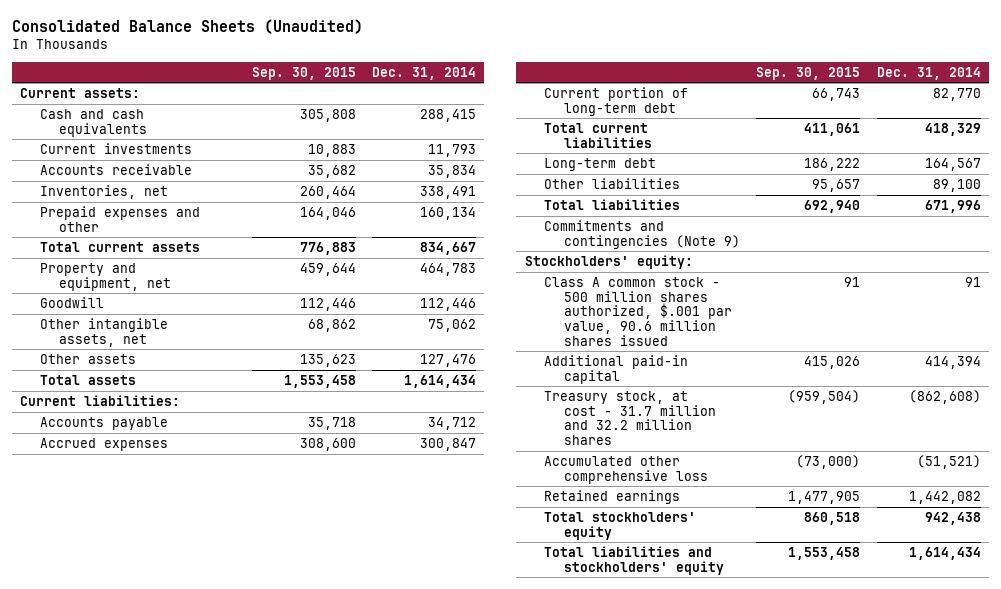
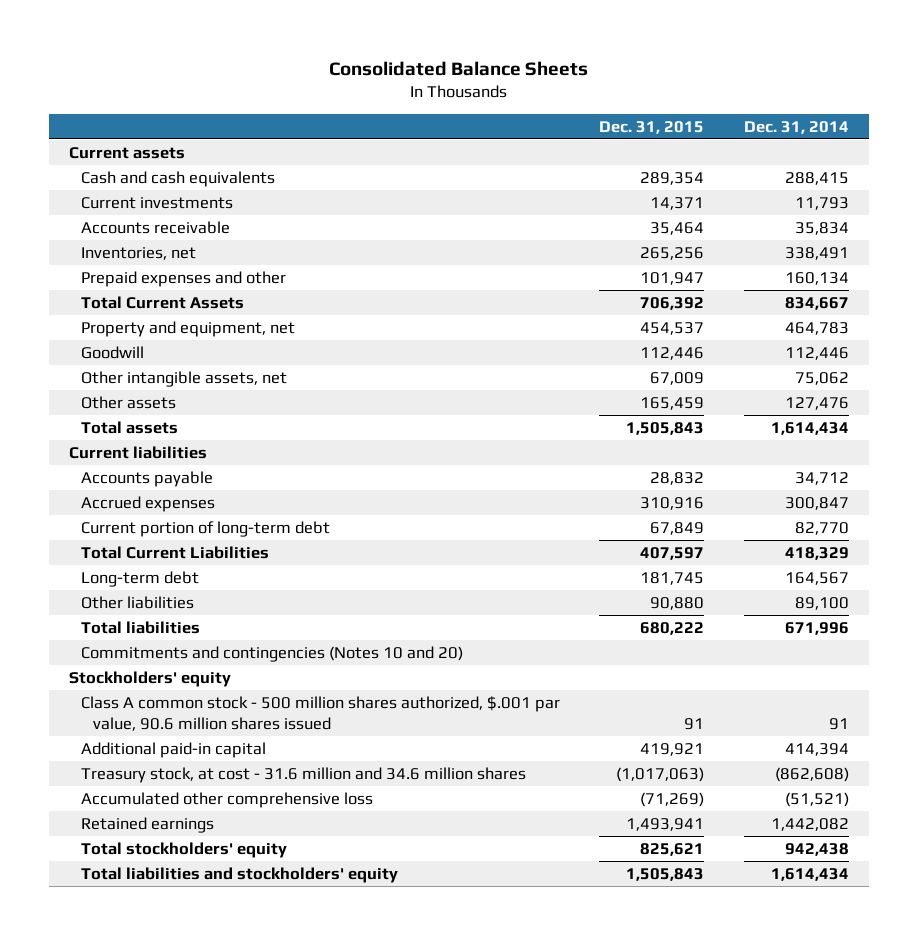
[11,18,363,34] Consolidated Balance Sheets (Unaudited) -> [329,61,589,77] Consolidated Balance Sheets
[251,66,356,80] Sep. 30, 2015 -> none
none -> [599,120,705,134] Dec. 31, 2015
[20,87,141,98] Current assets: -> [69,146,186,159] Current assets
[39,241,200,252] Total current assets -> [81,295,245,309] Total Current Assets
[20,394,181,406] Current liabilities: -> [69,445,208,459] Current liabilities
[544,122,652,148] Total current liabilities -> [81,545,270,559] Total Current Liabilities
[544,219,740,249] Commitments and contingencies (Note 9) -> [81,645,464,662] Commitments and contingencies (Notes 10 and 20)
[524,254,693,269] Stockholders' equity: -> [69,670,232,687] Stockholders' equity
[544,390,716,445] Treasury stock, at cost - 31.7 million and 32.2 million shares -> [81,766,527,783] Treasury stock, at cost - 31.6 million and 34.6 million shares

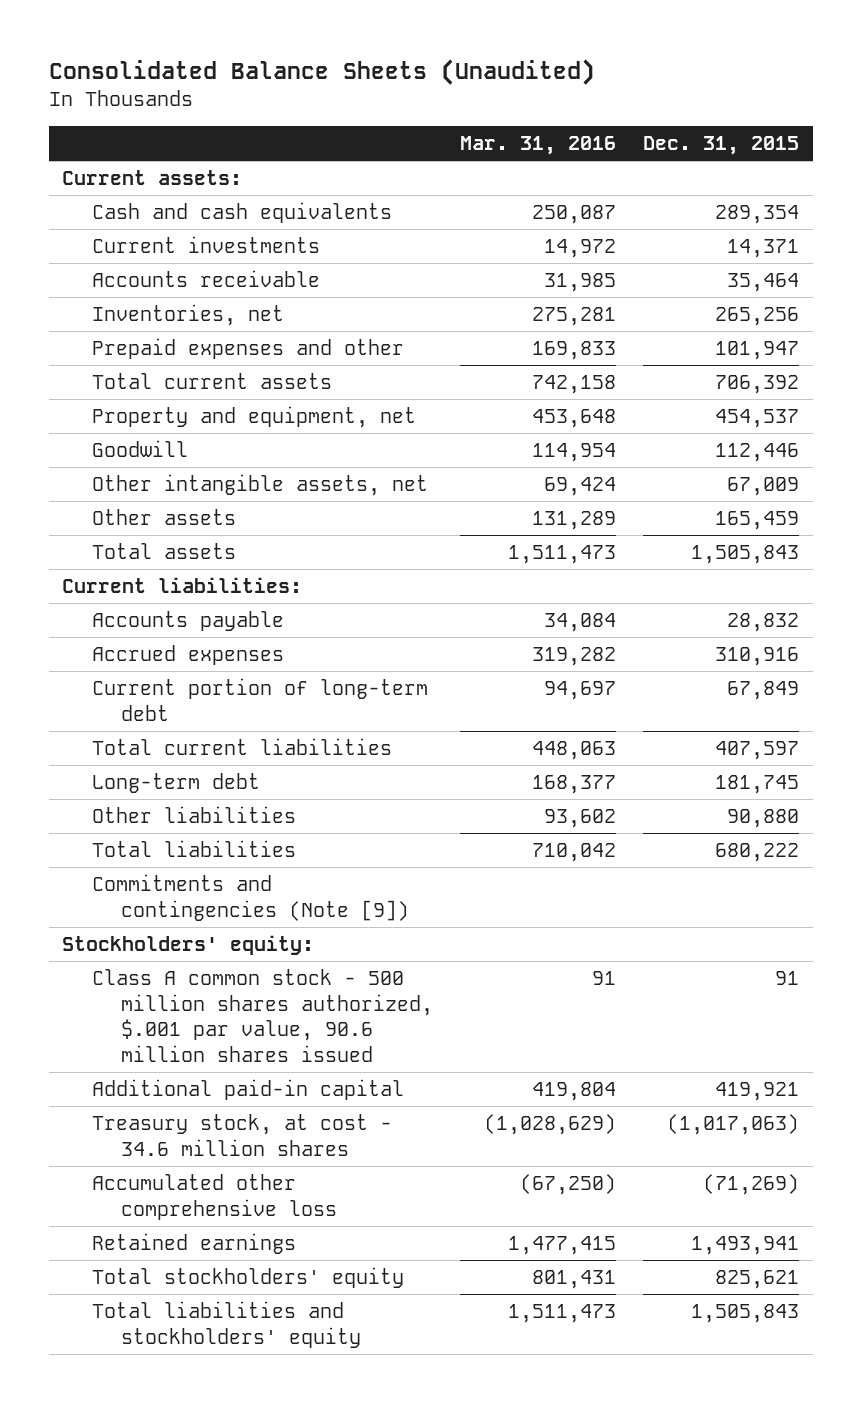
[329,61,589,77] Consolidated Balance Sheets -> [48,59,595,86] Consolidated Balance Sheets (Unaudited)
[743,120,849,134] Dec. 31, 2014 -> none
none -> [460,136,617,156] Mar. 31, 2016
[69,146,186,159] Current assets -> [62,170,243,186] Current assets:
[81,295,245,309] Total Current Assets -> [91,373,332,390] Total current assets
[69,445,208,459] Current liabilities -> [62,577,303,594] Current liabilities:
[81,545,270,559] Total Current Liabilities -> [91,738,392,756] Total current liabilities
[81,645,464,662] Commitments and contingencies (Notes 10 and 20) -> [91,874,409,921] Commitments and contingencies (Note [9])
[69,670,232,687] Stockholders' equity -> [62,935,315,956] Stockholders' equity:
[81,766,527,783] Treasury stock, at cost - 31.6 million and 34.6 million shares -> [91,1114,392,1156] Treasury stock, at cost - 34.6 million shares

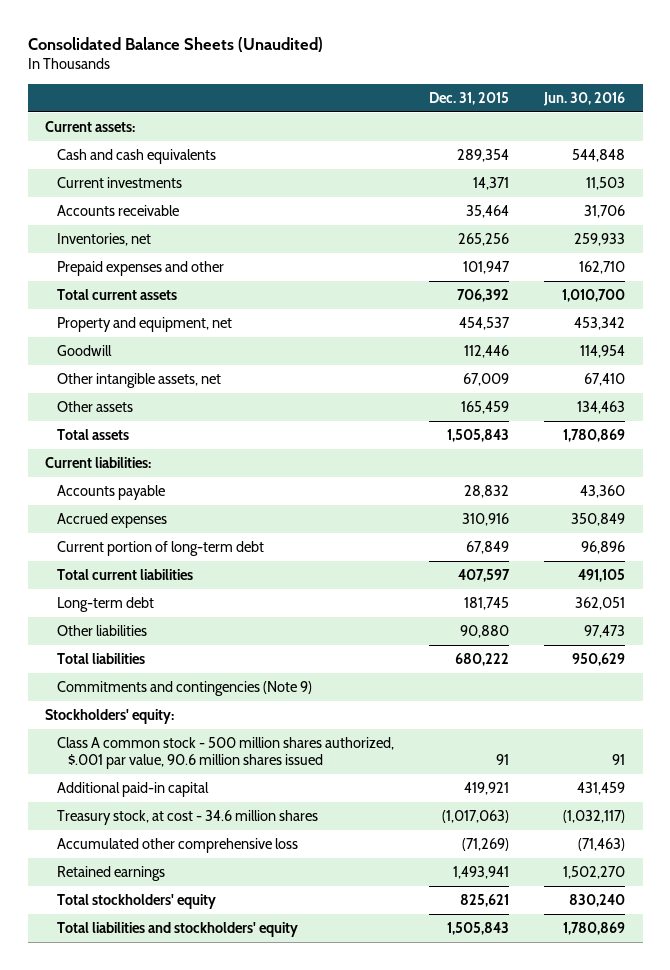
[460,136,617,156] Mar. 31, 2016 -> none
none -> [543,91,626,106] Jun. 30, 2016
[91,874,409,921] Commitments and contingencies (Note [9]) -> [56,681,312,697] Commitments and contingencies (Note 9)

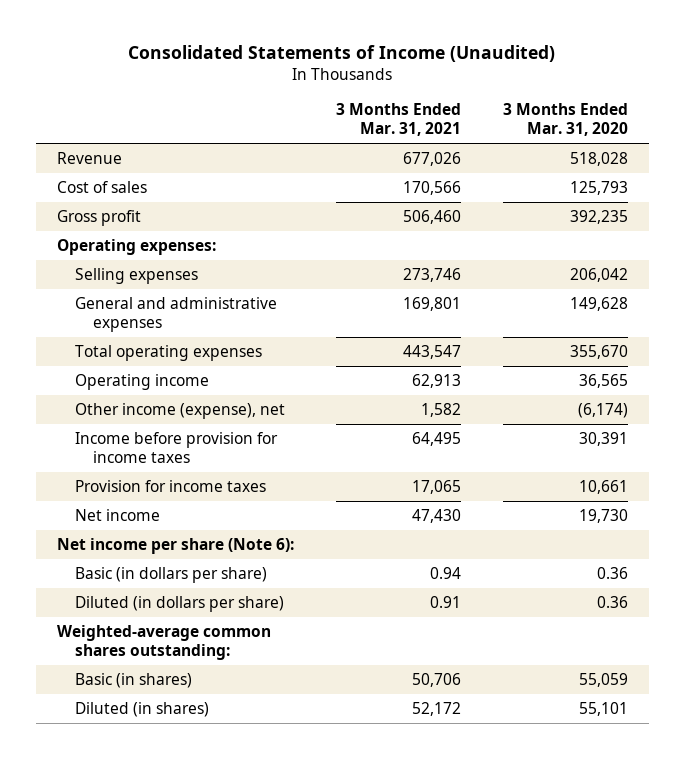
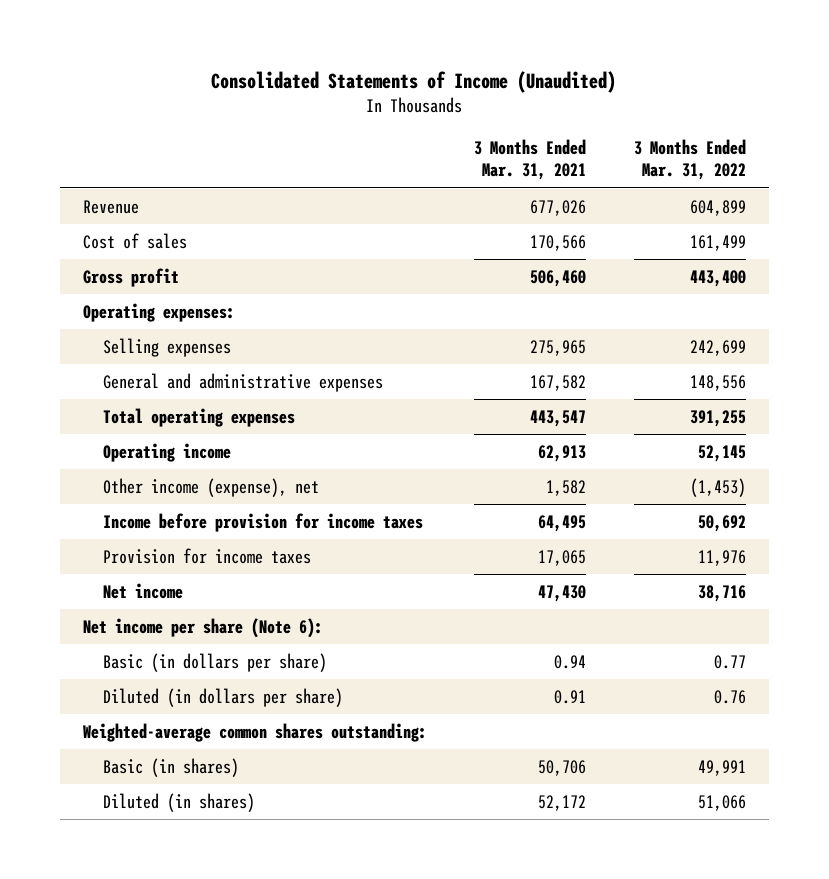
[502,103,628,137] 3 Months Ended Mar. 31, 2020 -> none
none -> [633,139,746,181] 3 Months Ended Mar. 31, 2022
[402,268,461,283] 273,746 -> [530,340,587,357] 275,965
[402,297,461,312] 169,801 -> [530,375,587,392] 167,582

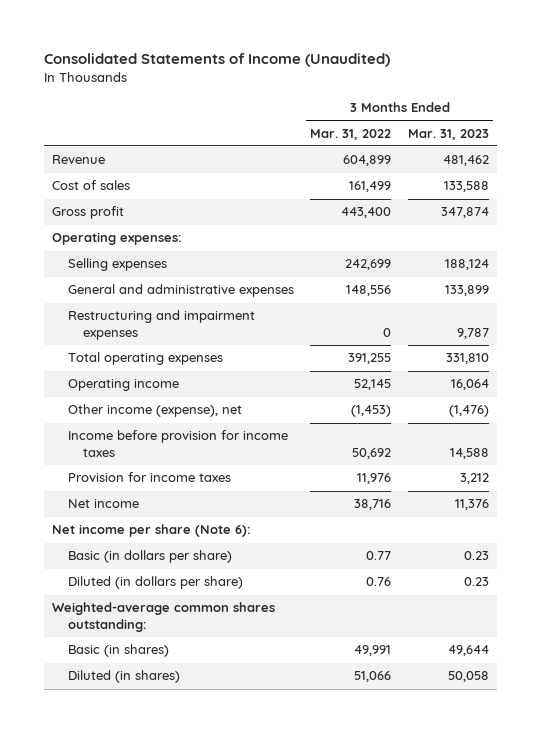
[474,139,587,181] 3 Months Ended Mar. 31, 2021 -> none
none -> [407,128,489,140] Mar. 31, 2023
none -> [67,310,255,340] Restructuring and impairment expenses

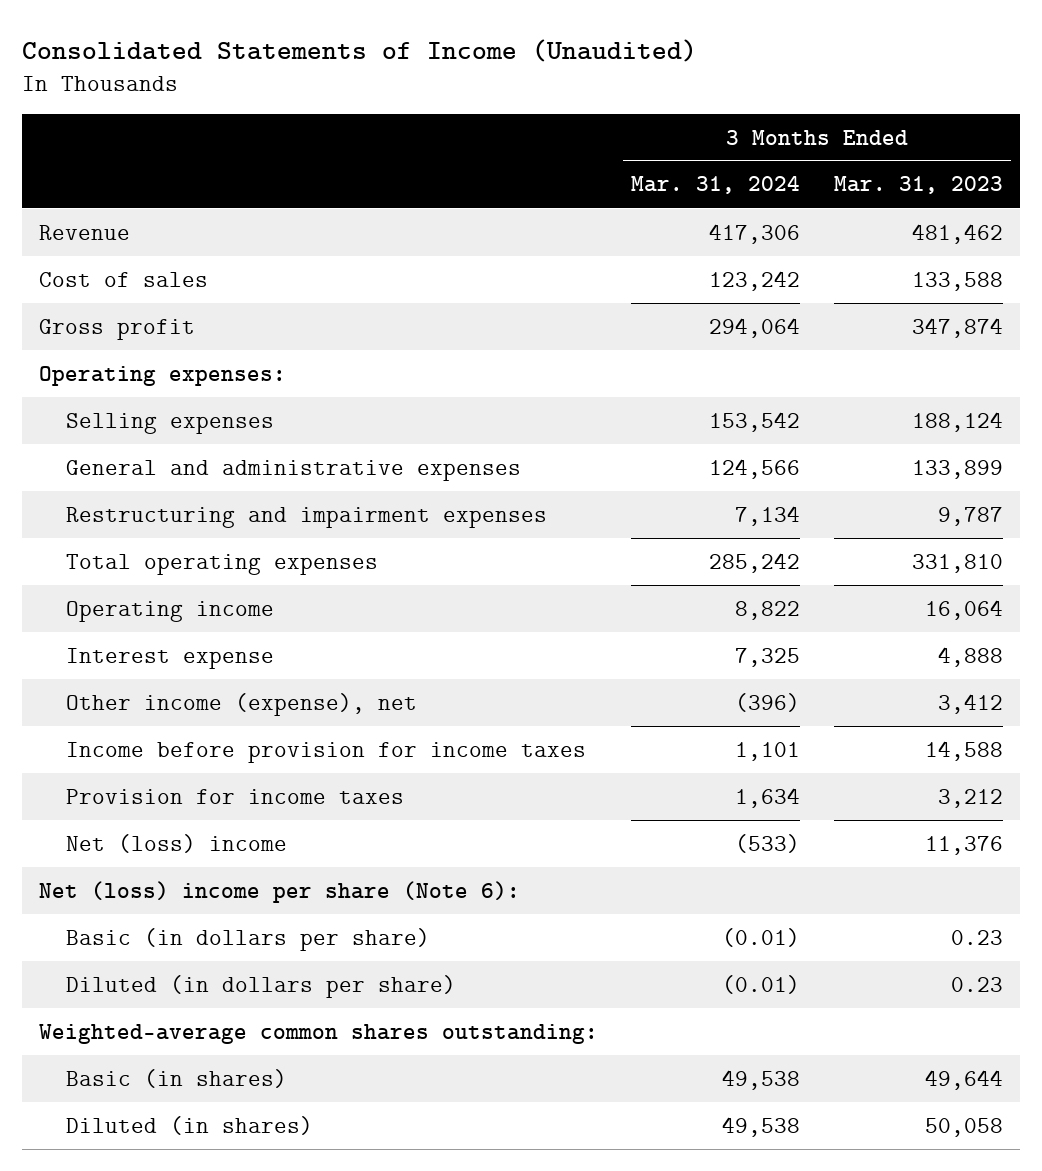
[310,128,392,140] Mar. 31, 2022 -> none
none -> [631,176,801,195] Mar. 31, 2024
none -> [66,647,275,669] Interest expense
[448,405,489,418] (1,476) -> [937,693,1003,714] 3,412
[67,499,139,509] Net income -> [66,833,288,853] Net (loss) income
[52,524,252,538] Net income per share (Note 6): -> [38,880,520,903] Net (loss) income per share (Note 6):

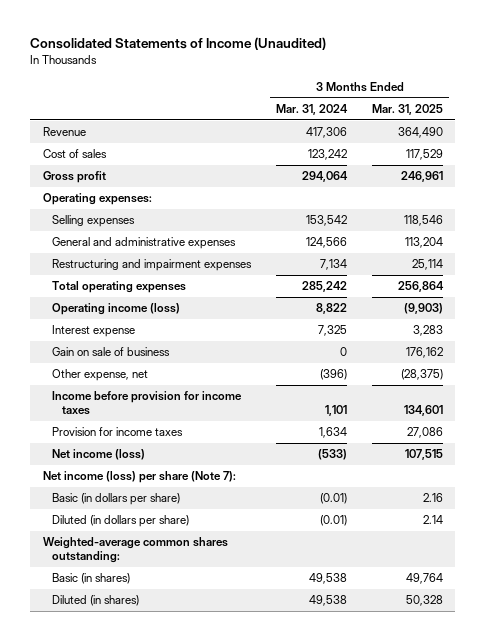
[833,176,1003,195] Mar. 31, 2023 -> none
none -> [371,103,443,115] Mar. 31, 2025
[66,600,275,622] Operating income -> [52,303,181,316] Operating income (loss)
none -> [52,347,171,357] Gain on sale of business
[66,692,418,716] Other income (expense), net -> [52,369,149,382] Other expense, net
[66,833,288,853] Net (loss) income -> [52,449,146,461] Net income (loss)
[38,880,520,903] Net (loss) income per share (Note 6): -> [42,471,236,484] Net income (loss) per share (Note 7):

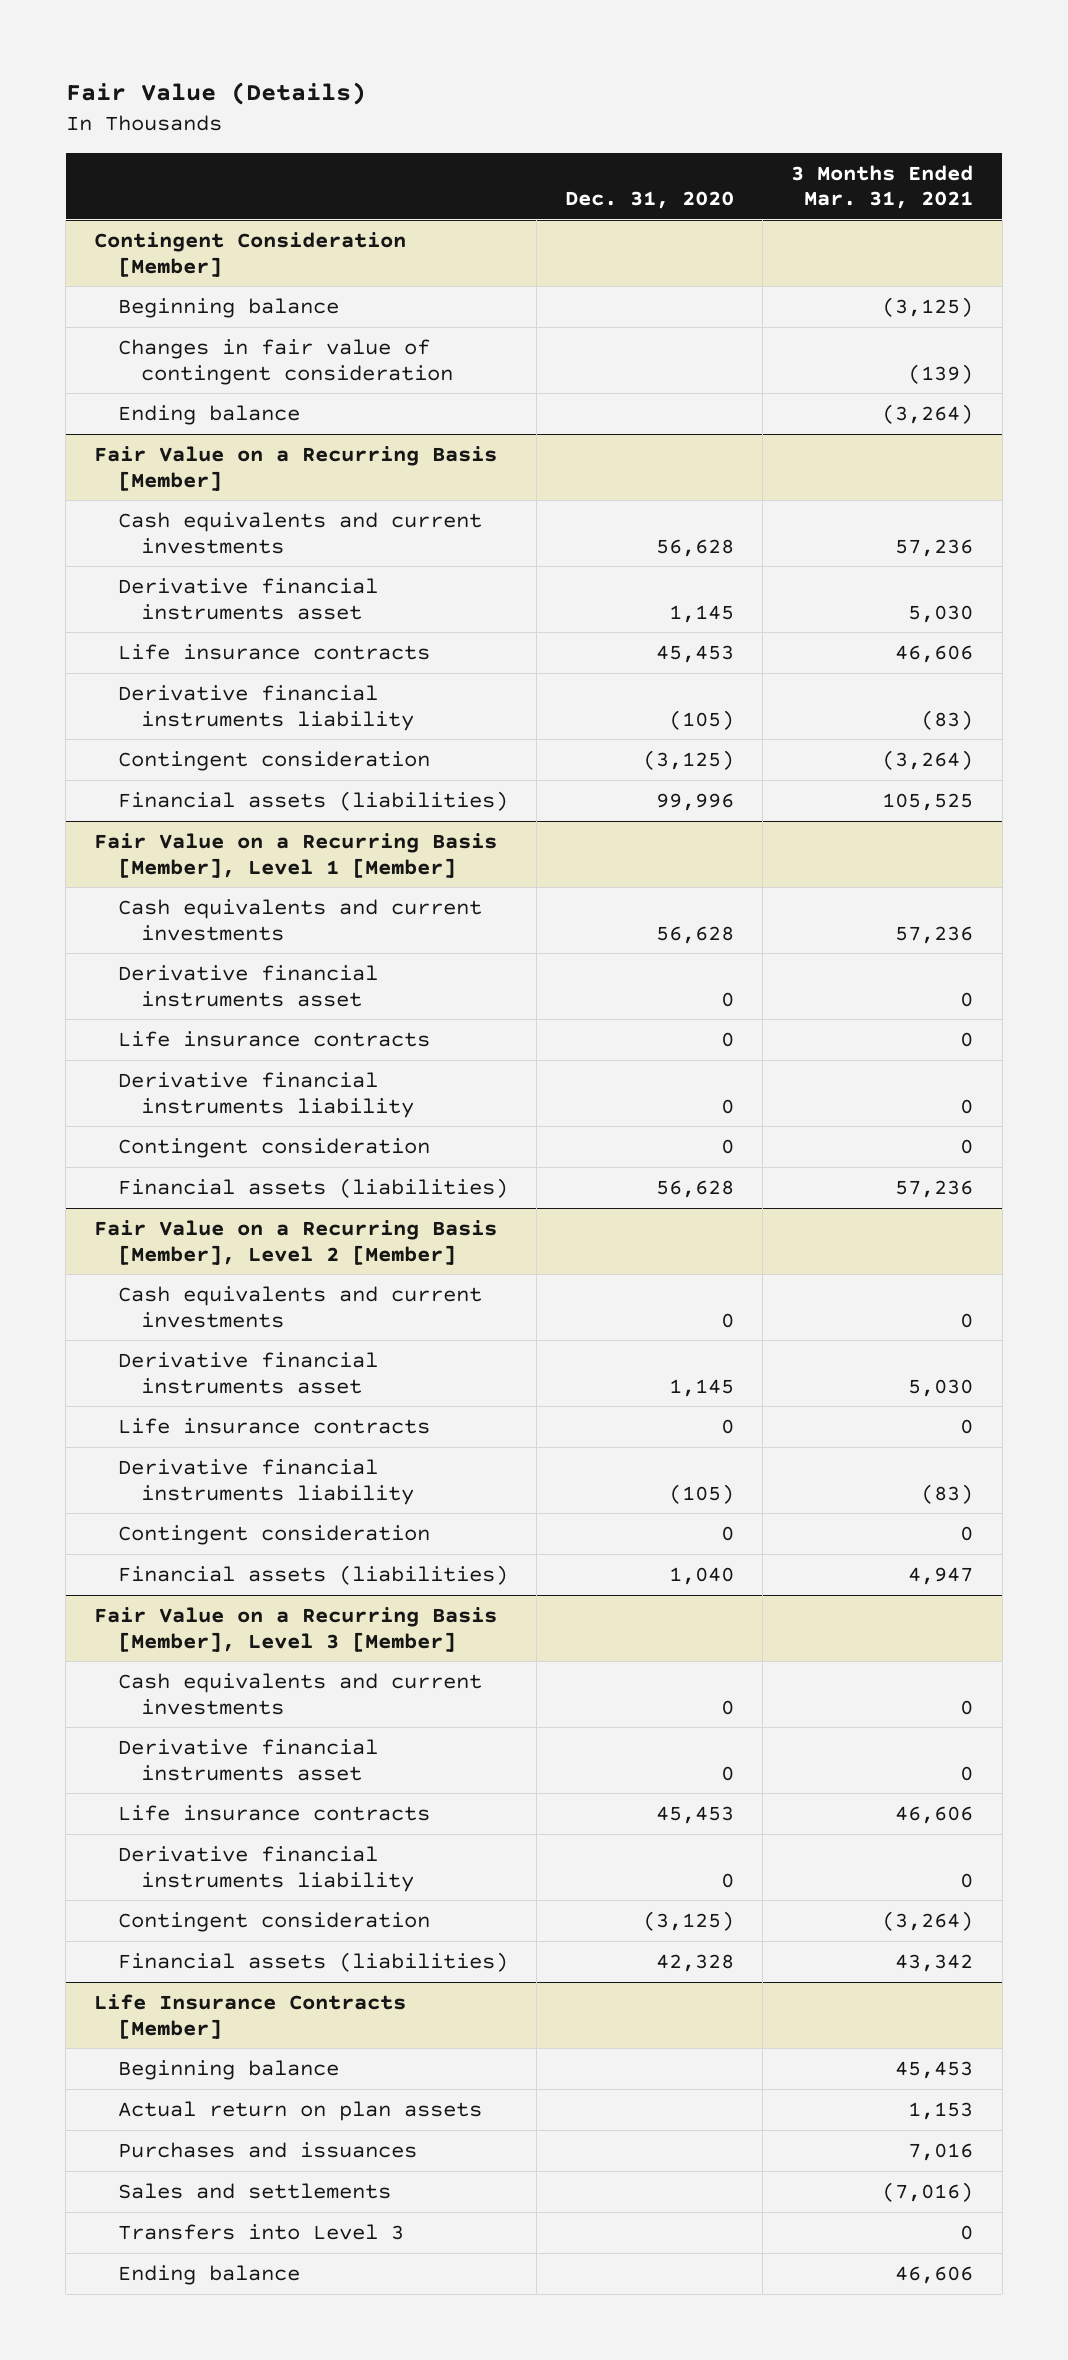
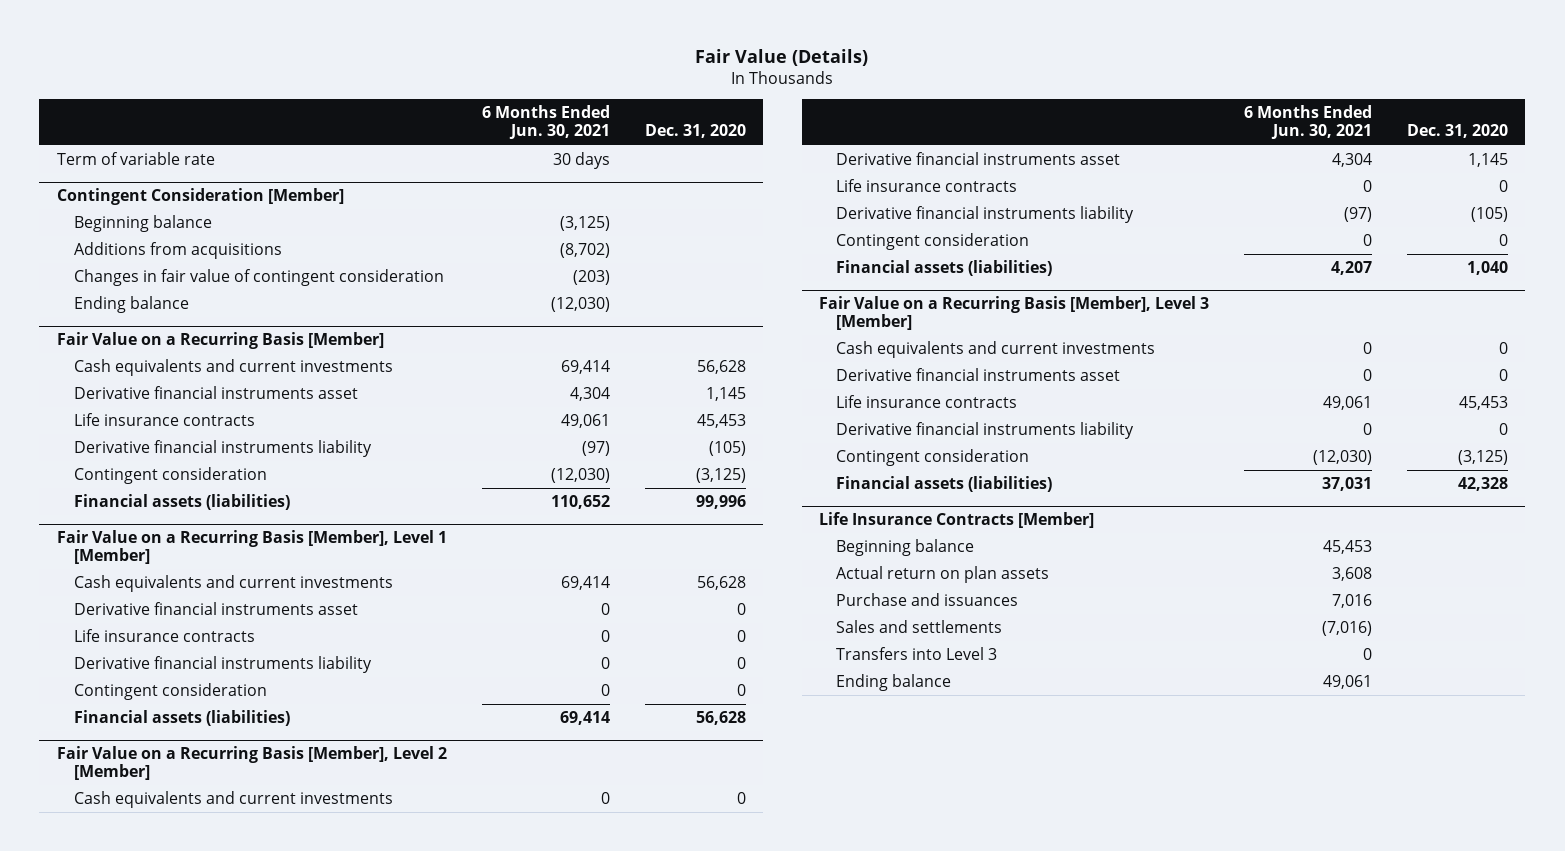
[791,164,974,210] 3 Months Ended Mar. 31, 2021 -> none
none -> [481,105,610,140] 6 Months Ended Jun. 30, 2021
none -> [56,152,215,166] Term of variable rate
none -> [74,242,283,260] Additions from acquisitions
[117,2141,417,2158] Purchases and issuances -> [836,593,1019,607] Purchase and issuances

